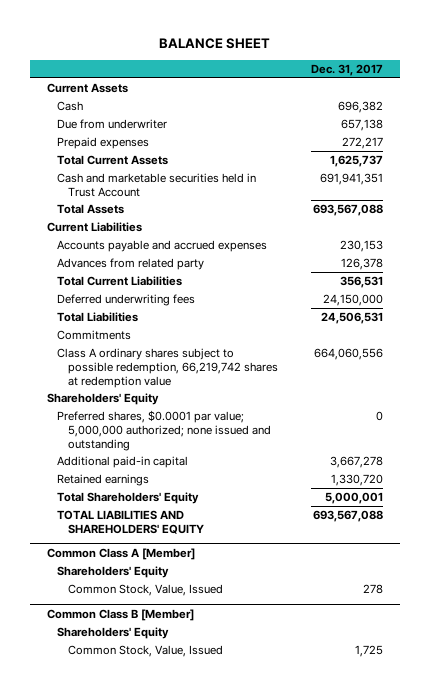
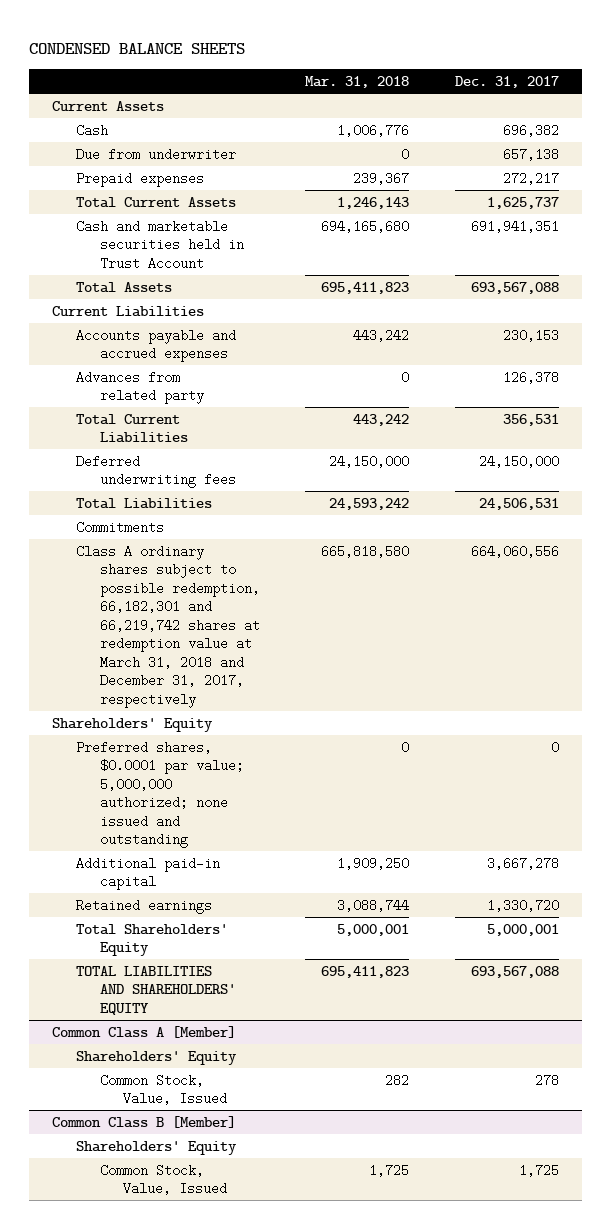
[158,38,270,50] BALANCE SHEET -> [29,42,246,54] CONDENSED BALANCE SHEETS
none -> [305,75,410,88] Mar. 31, 2018
[57,347,278,388] Class A ordinary shares subject to possible redemption, 66,219,742 shares at redemption value -> [75,544,260,708] Class A ordinary shares subject to possible redemption, 66,182,301 and 66,219,742 shares at redemption value at March 31, 2018 and December 31, 2017, respectively

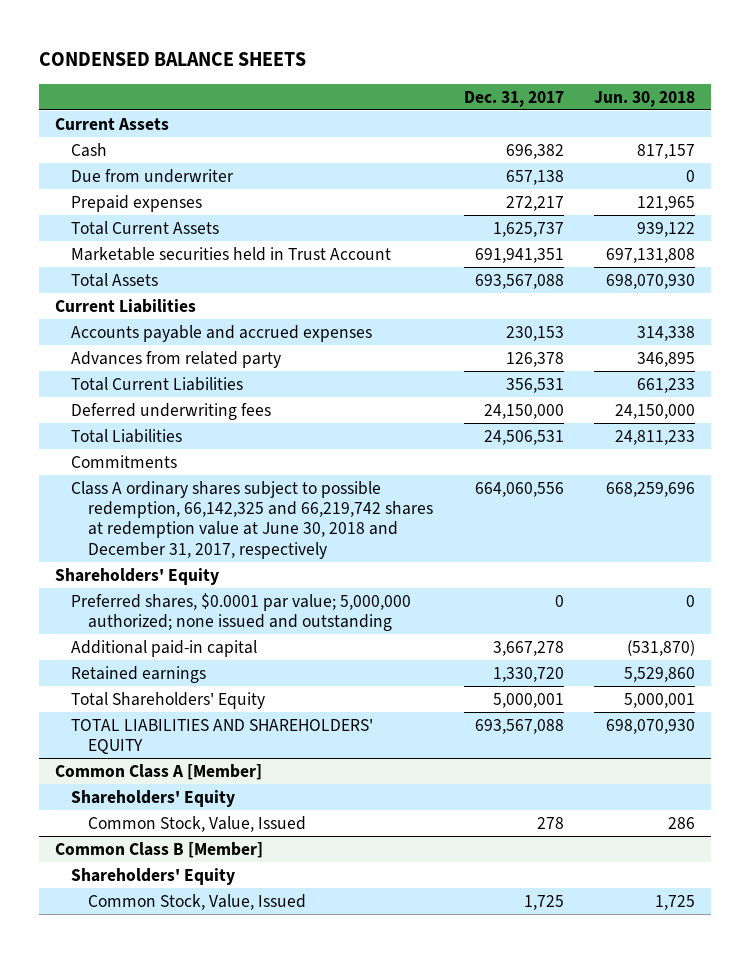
[305,75,410,88] Mar. 31, 2018 -> none
none -> [594,90,696,107] Jun. 30, 2018
[75,219,244,270] Cash and marketable securities held in Trust Account -> [71,246,392,261] Marketable securities held in Trust Account
[75,544,260,708] Class A ordinary shares subject to possible redemption, 66,182,301 and 66,219,742 shares at redemption value at March 31, 2018 and December 31, 2017, respectively -> [71,480,433,559] Class A ordinary shares subject to possible redemption, 66,142,325 and 66,219,742 shares at redemption value at June 30, 2018 and December 31, 2017, respectively

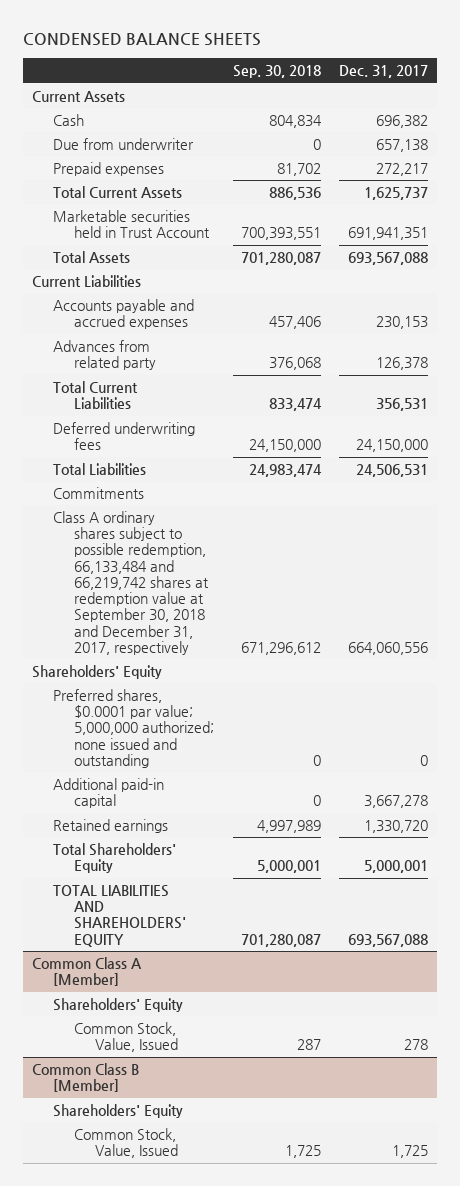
[594,90,696,107] Jun. 30, 2018 -> none
none -> [232,65,321,79] Sep. 30, 2018
[71,480,433,559] Class A ordinary shares subject to possible redemption, 66,142,325 and 66,219,742 shares at redemption value at June 30, 2018 and December 31, 2017, respectively -> [53,510,210,655] Class A ordinary shares subject to possible redemption, 66,133,484 and 66,219,742 shares at redemption value at September 30, 2018 and December 31, 2017, respectively

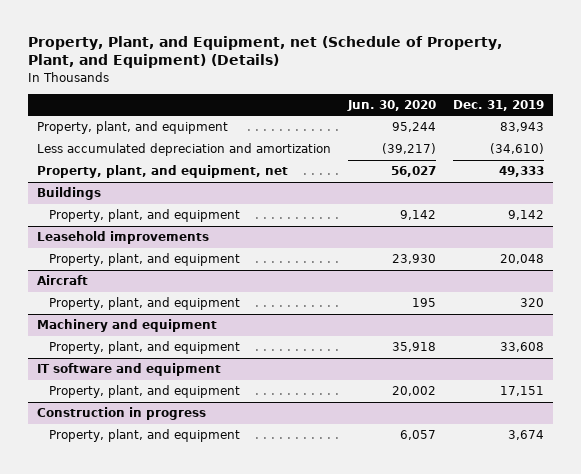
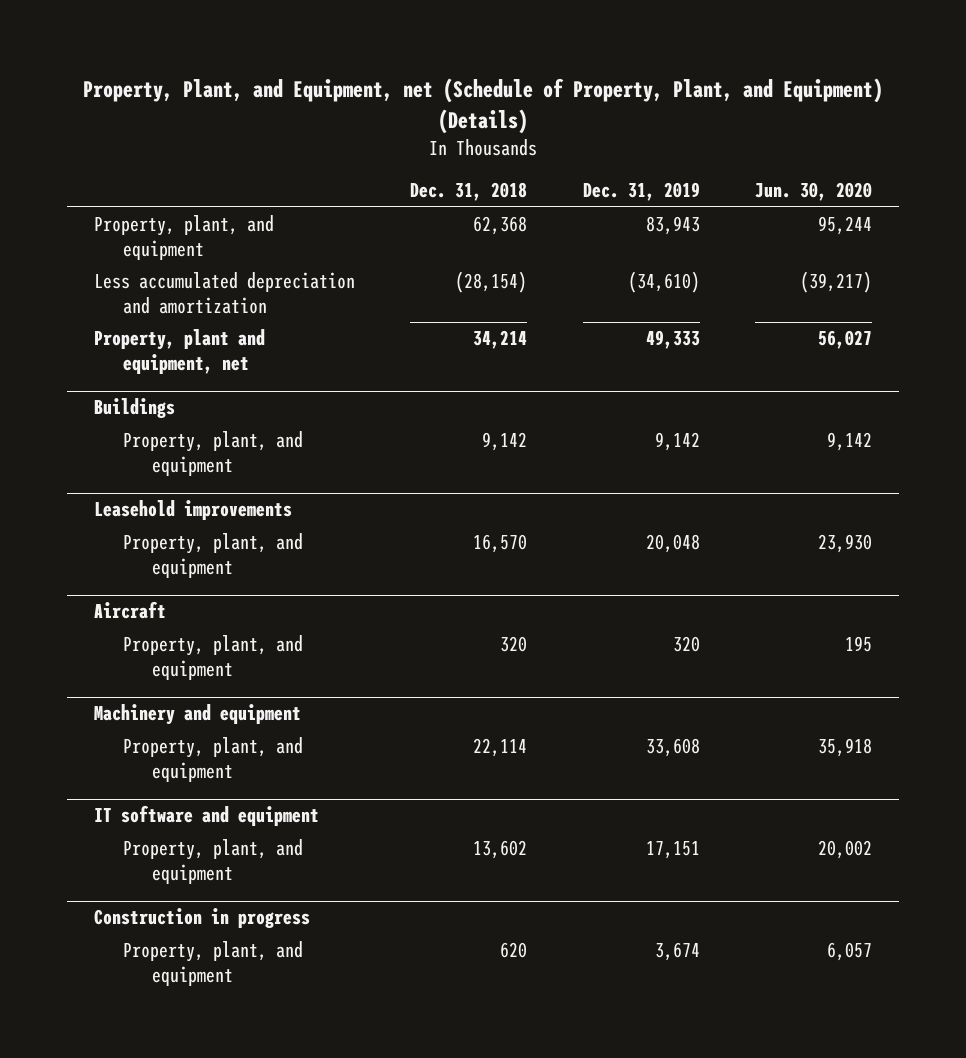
none -> [410,182,528,202] Dec. 31, 2018
[36,165,288,179] Property, plant, and equipment, net -> [94,328,266,374] Property, plant and equipment, net

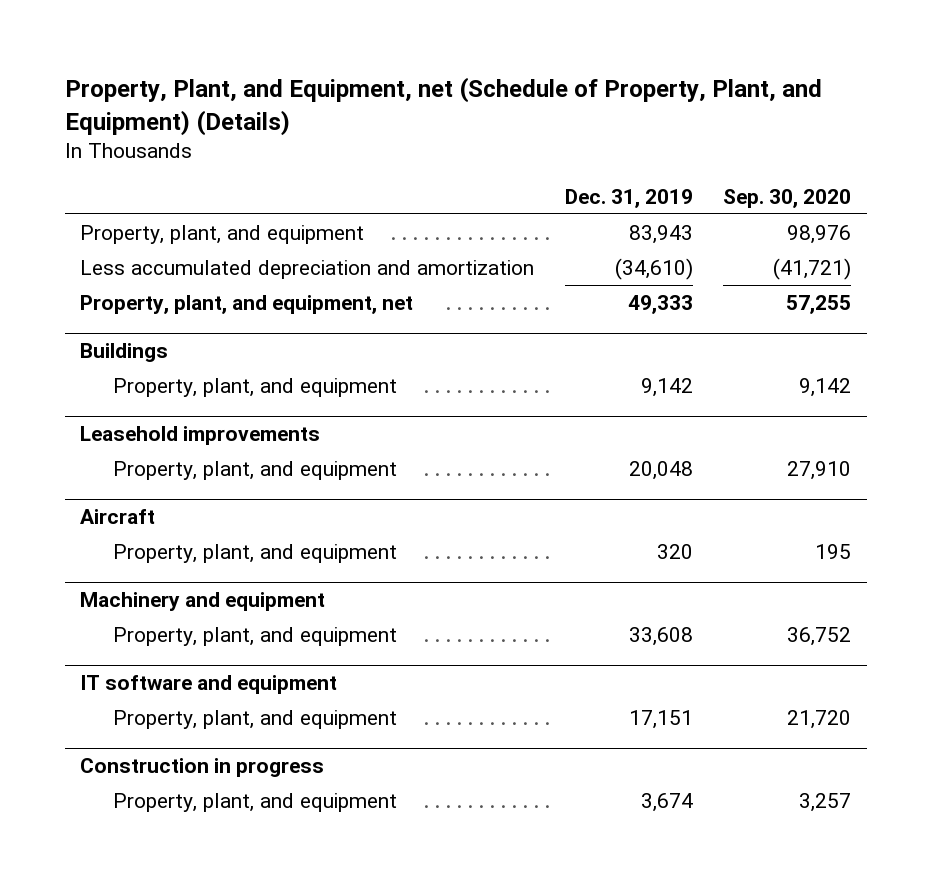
[410,182,528,202] Dec. 31, 2018 -> none
[754,182,872,202] Jun. 30, 2020 -> none
none -> [723,188,852,208] Sep. 30, 2020
[94,328,266,374] Property, plant and equipment, net -> [80,294,414,314] Property, plant, and equipment, net

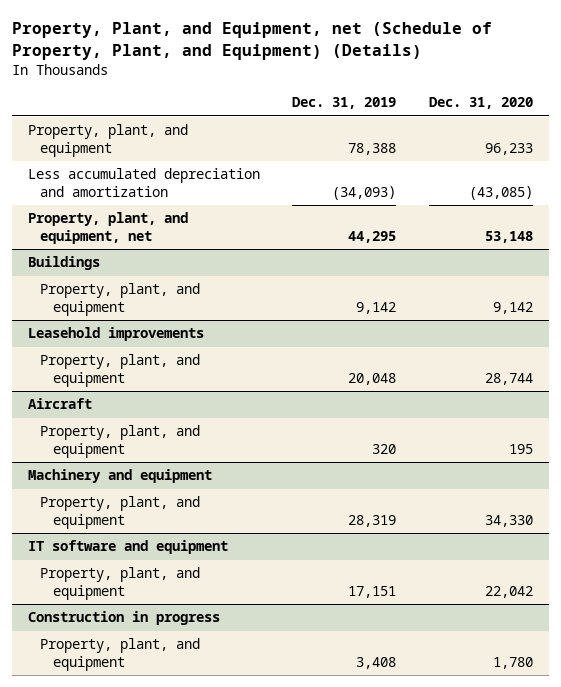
[723,188,852,208] Sep. 30, 2020 -> none
none -> [428,97,533,110] Dec. 31, 2020
[628,224,693,244] 83,943 -> [348,143,397,156] 78,388
[614,257,693,280] (34,610) -> [332,186,397,201] (34,093)
[627,294,693,314] 49,333 -> [348,231,397,244] 44,295
[628,626,693,646] 33,608 -> [348,515,397,528] 28,319
[640,792,693,812] 3,674 -> [356,657,397,670] 3,408

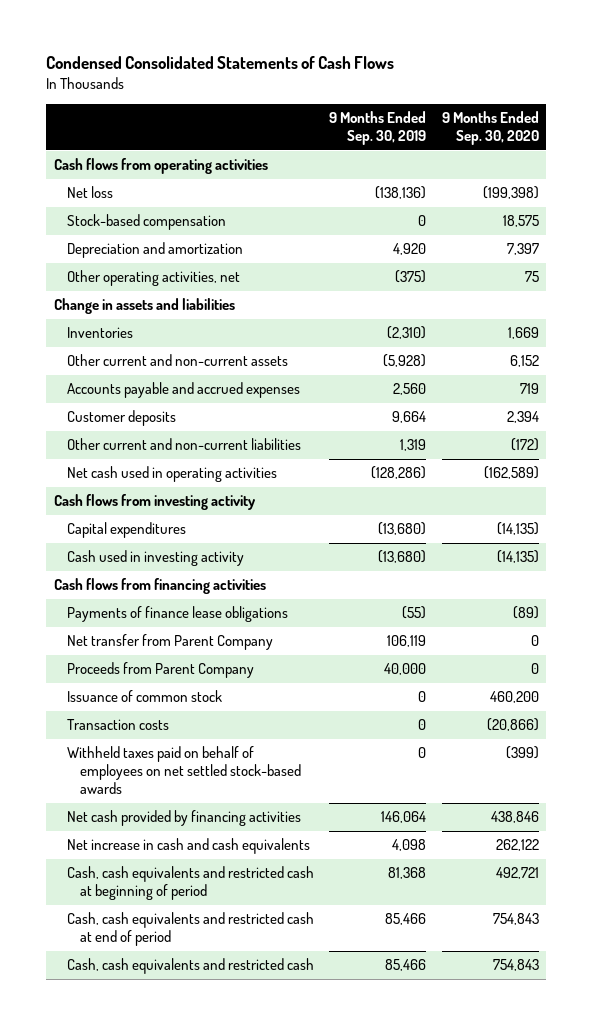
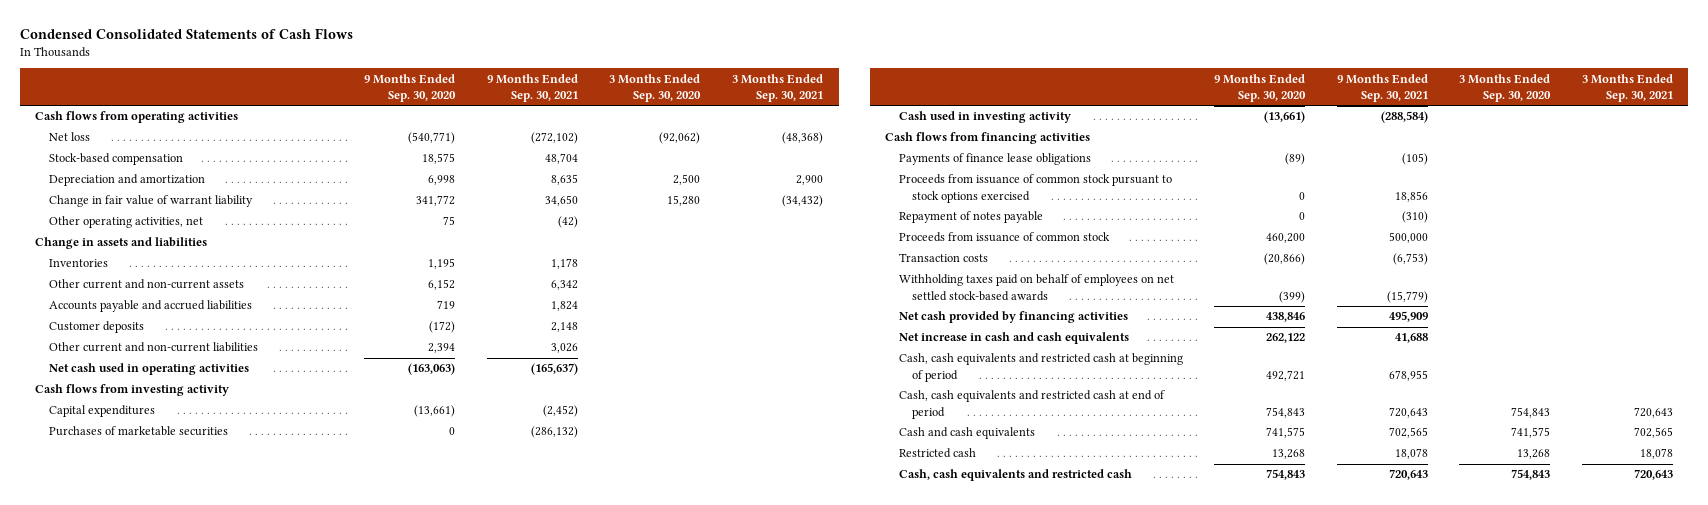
[329,111,427,146] 9 Months Ended Sep. 30, 2019 -> none
none -> [486,73,578,102] 9 Months Ended Sep. 30, 2021
none -> [609,73,702,102] 3 Months Ended Sep. 30, 2020
none -> [731,73,823,102] 3 Months Ended Sep. 30, 2021
[482,186,539,200] (199,398) -> [408,132,456,145] (540,771)
[506,243,539,256] 7,397 -> [428,175,456,186] 6,998
none -> [48,195,253,208] Change in fair value of warrant liability
[507,327,539,340] 1,669 -> [428,258,456,270] 1,195
[66,382,300,399] Accounts payable and accrued expenses -> [48,300,252,313] Accounts payable and accrued liabilities
[506,411,539,424] 2,394 -> [429,321,456,334] (172)
[510,438,539,452] (172) -> [428,343,456,354] 2,394
[483,466,539,480] (162,589) -> [408,363,456,376] (163,063)
[496,522,539,536] (14,135) -> [414,405,456,418] (13,661)
none -> [48,426,228,437] Purchases of marketable securities
[496,550,539,564] (14,135) -> [1264,111,1306,124] (13,661)
[66,634,273,651] Net transfer from Parent Company -> none
[66,662,254,679] Proceeds from Parent Company -> none
none -> [898,174,1172,203] Proceeds from issuance of common stock pursuant to stock options exercised
none -> [898,211,1043,224] Repayment of notes payable
[66,690,222,703] Issuance of common stock -> [898,232,1110,243] Proceeds from issuance of common stock
[66,746,301,795] Withheld taxes paid on behalf of employees on net settled stock-based awards -> [898,274,1174,301] Withholding taxes paid on behalf of employees on net settled stock-based awards
none -> [898,427,1035,440] Cash and cash equivalents
none -> [898,448,976,459] Restricted cash

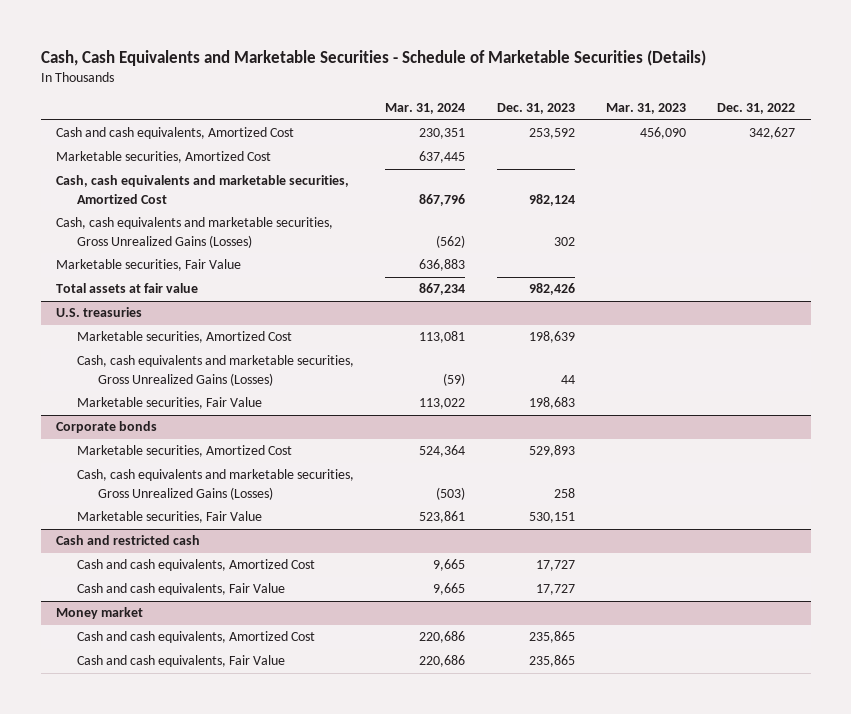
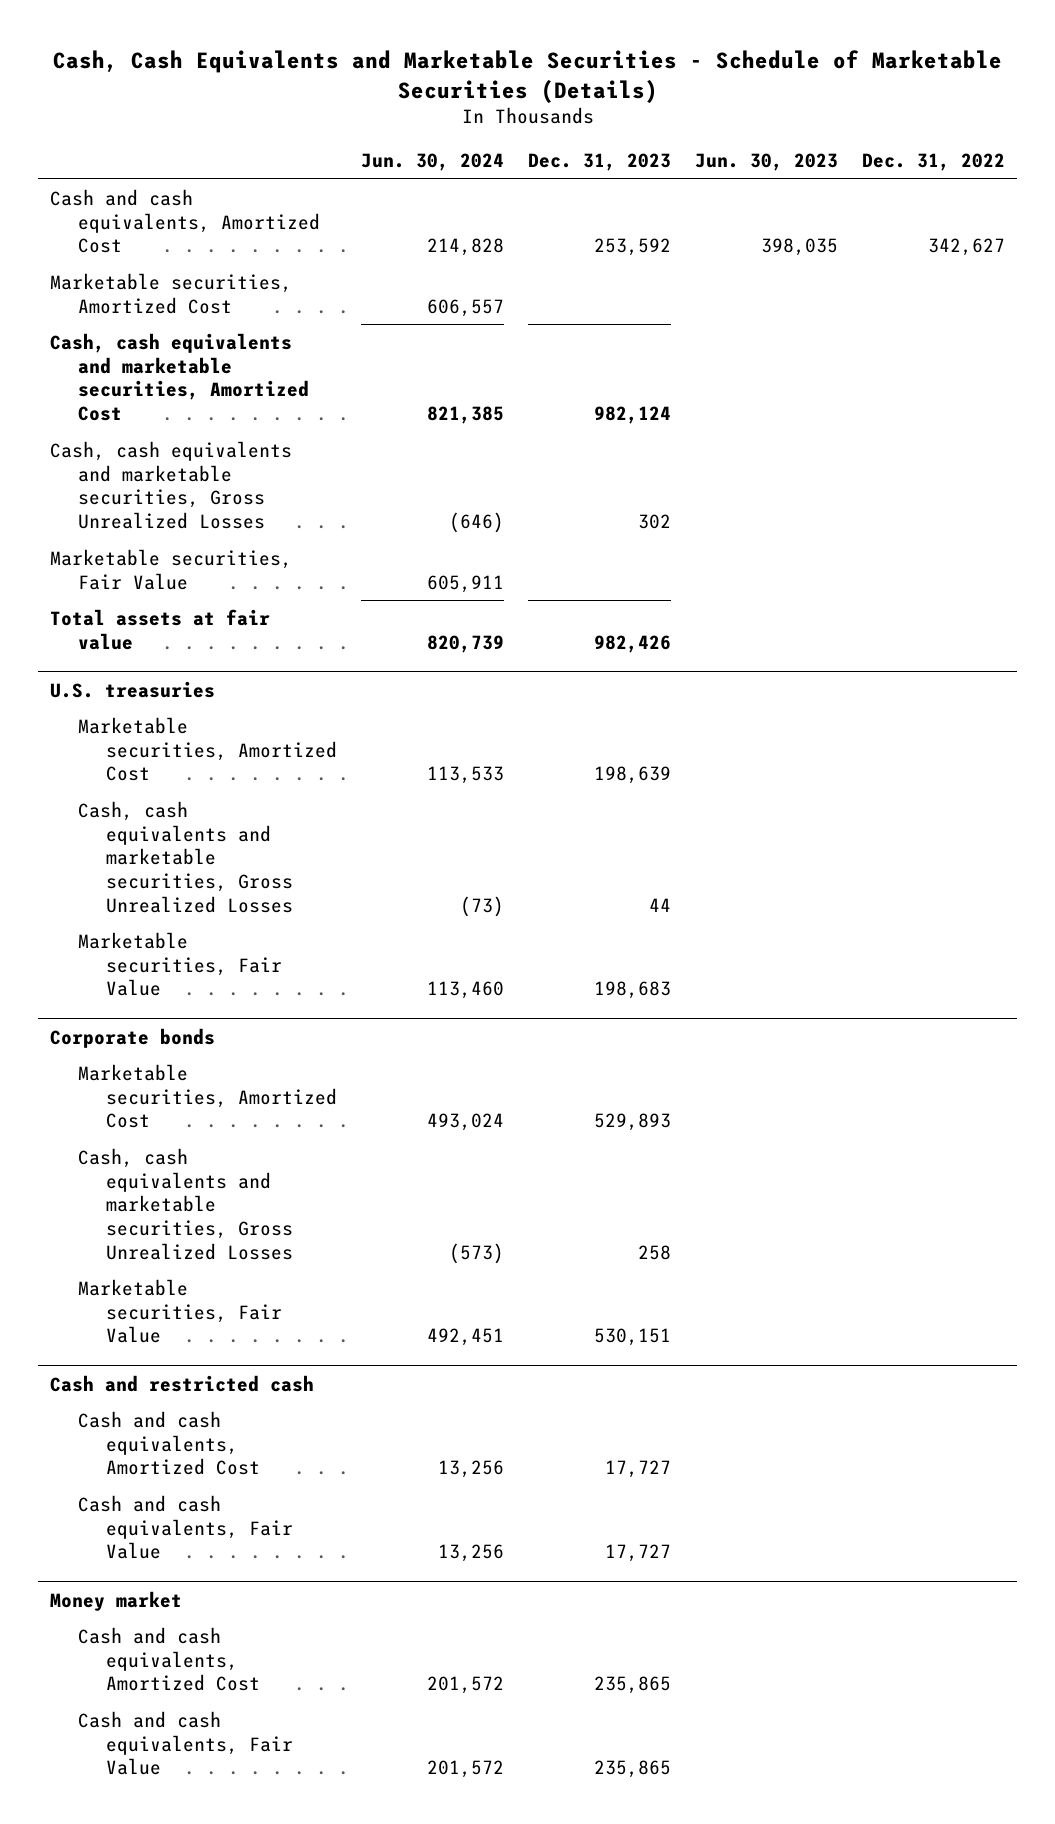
[385,103,466,115] Mar. 31, 2024 -> none
[605,103,686,115] Mar. 31, 2023 -> none
none -> [361,153,505,172] Jun. 30, 2024
none -> [695,153,839,172] Jun. 30, 2023
[56,217,334,248] Cash, cash equivalents and marketable securities, Gross Unrealized Gains (Losses) -> [50,440,293,530] Cash, cash equivalents and marketable securities, Gross Unrealized Losses
[76,355,354,386] Cash, cash equivalents and marketable securities, Gross Unrealized Gains (Losses) -> [78,800,294,913] Cash, cash equivalents and marketable securities, Gross Unrealized Losses
[76,469,354,500] Cash, cash equivalents and marketable securities, Gross Unrealized Gains (Losses) -> [78,1147,294,1260] Cash, cash equivalents and marketable securities, Gross Unrealized Losses

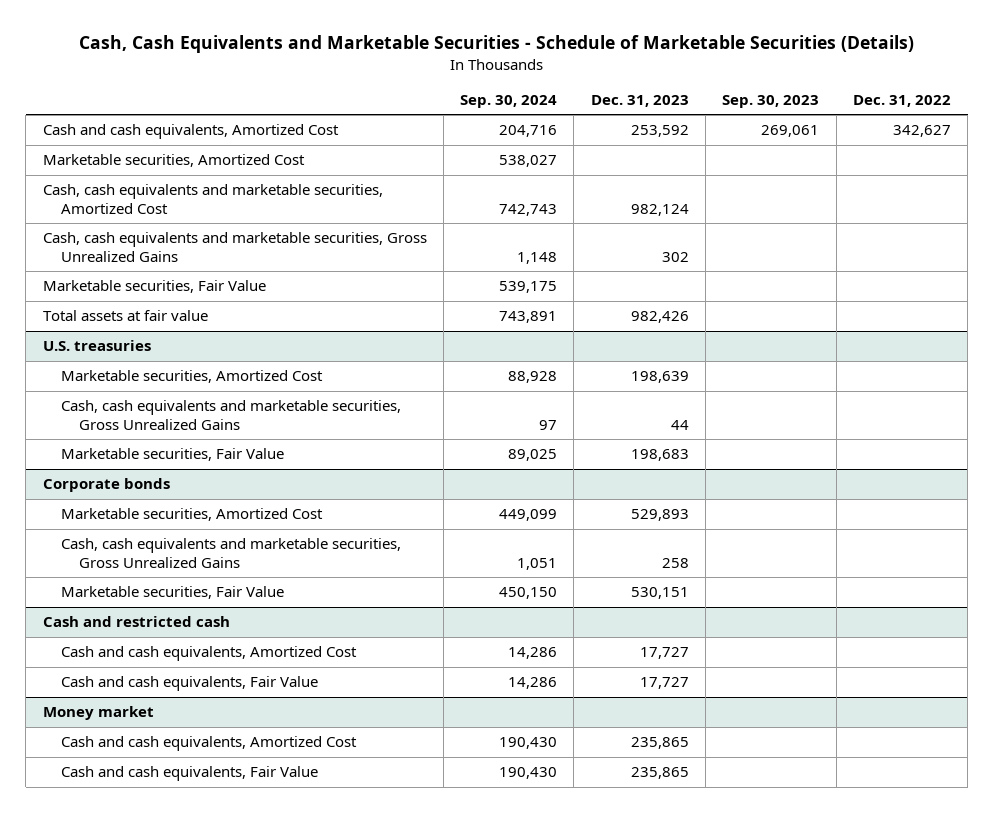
[361,153,505,172] Jun. 30, 2024 -> none
[695,153,839,172] Jun. 30, 2023 -> none
none -> [460,94,558,108] Sep. 30, 2024
none -> [722,94,820,108] Sep. 30, 2023
[50,440,293,530] Cash, cash equivalents and marketable securities, Gross Unrealized Losses -> [42,232,427,262] Cash, cash equivalents and marketable securities, Gross Unrealized Gains
[78,800,294,913] Cash, cash equivalents and marketable securities, Gross Unrealized Losses -> [60,400,401,430] Cash, cash equivalents and marketable securities, Gross Unrealized Gains
[78,1147,294,1260] Cash, cash equivalents and marketable securities, Gross Unrealized Losses -> [60,538,401,568] Cash, cash equivalents and marketable securities, Gross Unrealized Gains

